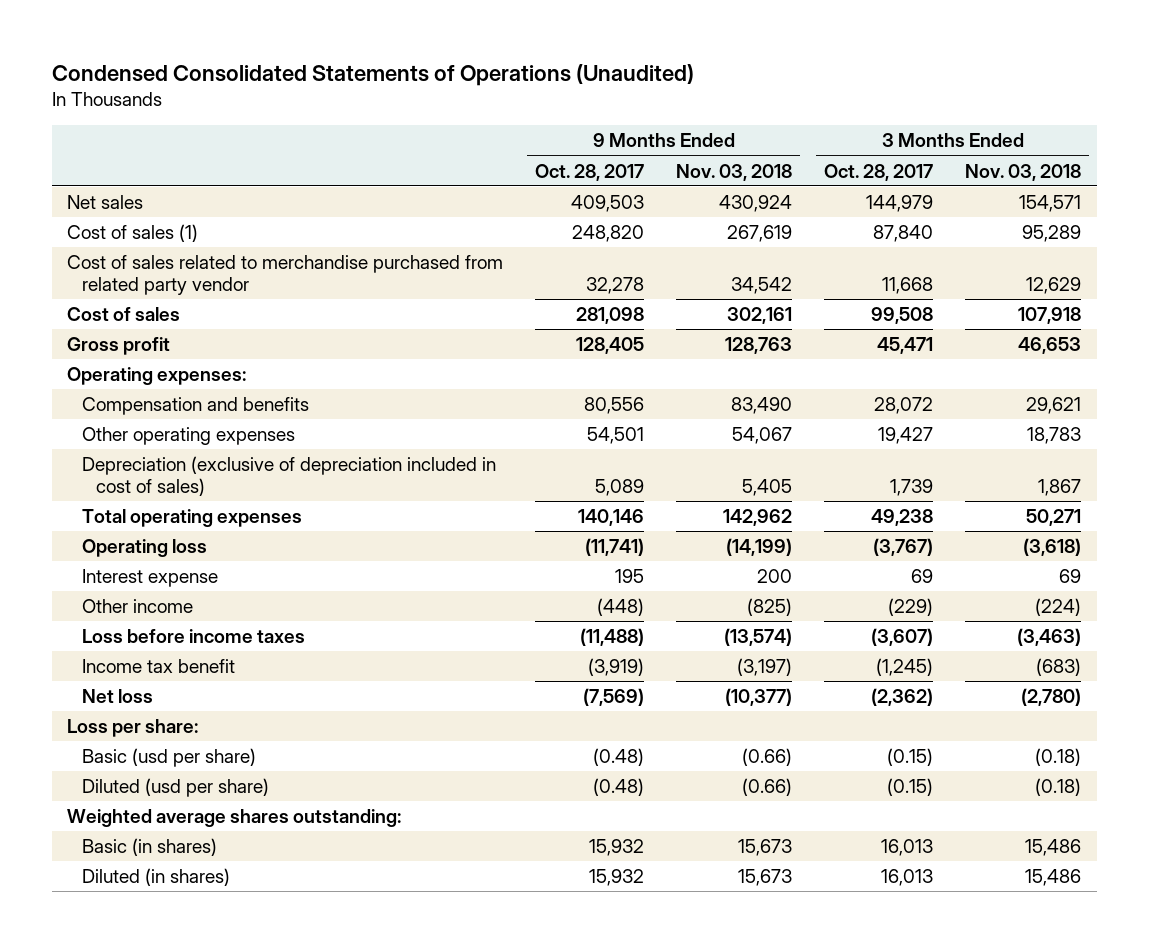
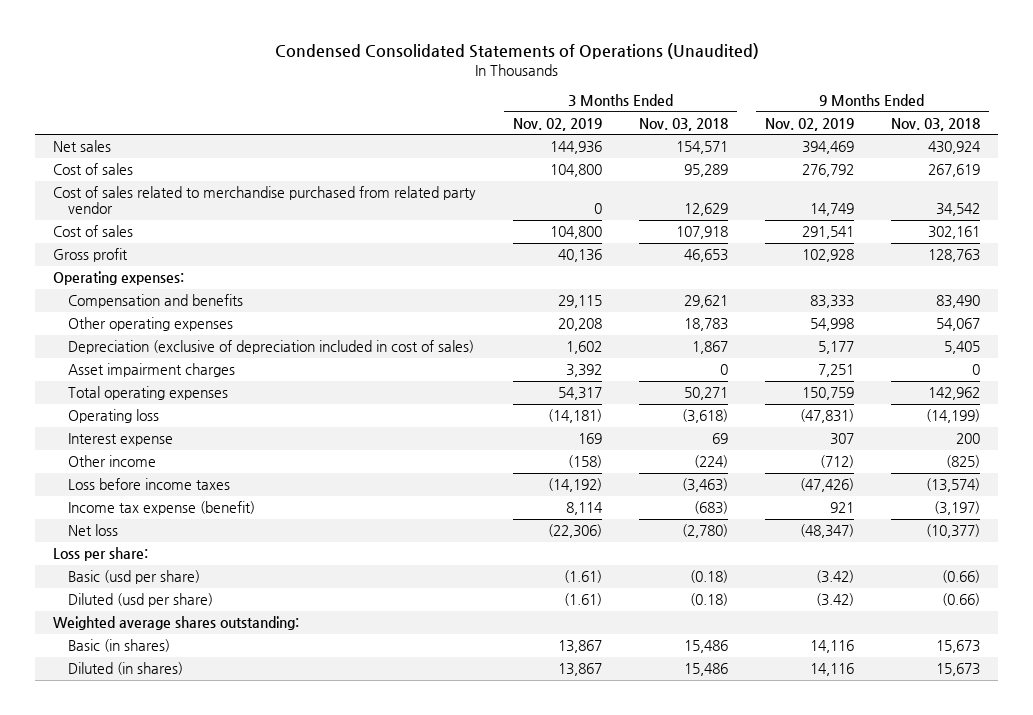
[535,163,645,181] Oct. 28, 2017 -> none
[824,163,934,181] Oct. 28, 2017 -> none
none -> [513,118,603,132] Nov. 02, 2019
none -> [764,118,854,132] Nov. 02, 2019
[67,224,199,243] Cost of sales (1) -> [53,163,134,176] Cost of sales
none -> [67,363,235,378] Asset impairment charges
[81,659,235,674] Income tax benefit -> [67,501,255,516] Income tax expense (benefit)

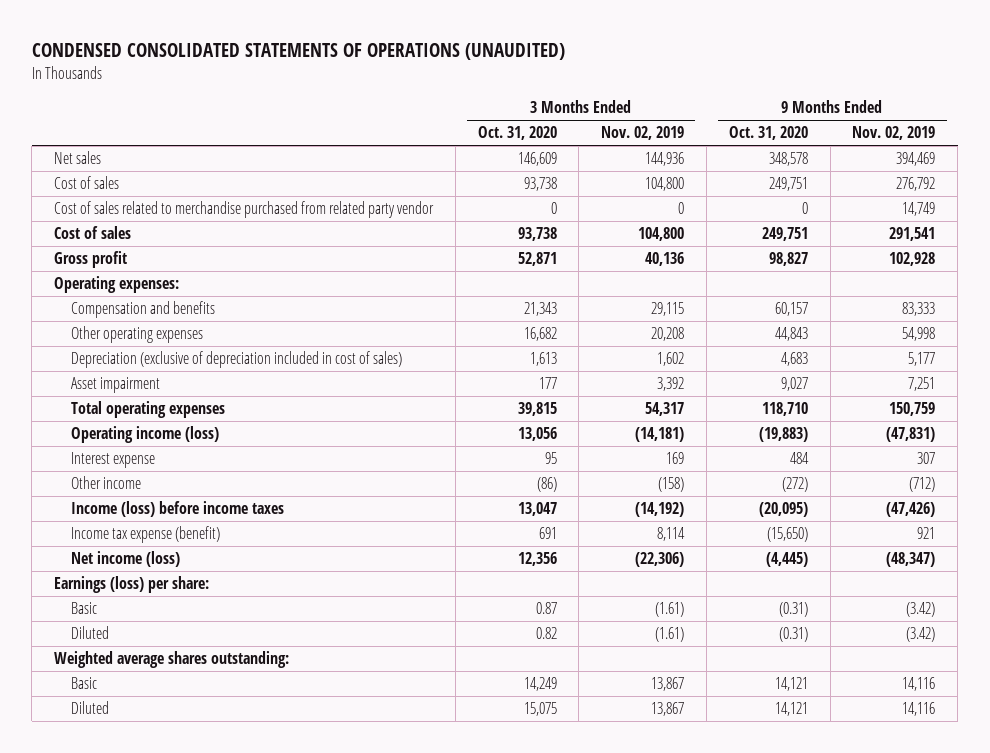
[274,43,759,60] Condensed Consolidated Statements of Operations (Unaudited) -> [31,42,565,60] CONDENSED CONSOLIDATED STATEMENTS OF OPERATIONS (UNAUDITED)
[639,118,729,132] Nov. 03, 2018 -> none
[890,118,980,132] Nov. 03, 2018 -> none
none -> [477,126,557,141] Oct. 31, 2020
none -> [728,126,808,141] Oct. 31, 2020
[67,363,235,378] Asset impairment charges -> [71,377,161,394] Asset impairment
[67,409,159,424] Operating loss -> [71,426,220,444] Operating income (loss)
[67,478,230,491] Loss before income taxes -> [71,501,285,518] Income (loss) before income taxes
[67,524,118,537] Net loss -> [71,551,181,568] Net income (loss)
[53,547,149,562] Loss per share: -> [54,576,210,594] Earnings (loss) per share:
[67,570,200,585] Basic (usd per share) -> [71,602,98,615] Basic
[67,593,213,608] Diluted (usd per share) -> [71,626,110,640] Diluted
[67,639,170,653] Basic (in shares) -> [71,677,98,690] Basic
[67,662,183,676] Diluted (in shares) -> [71,701,110,715] Diluted

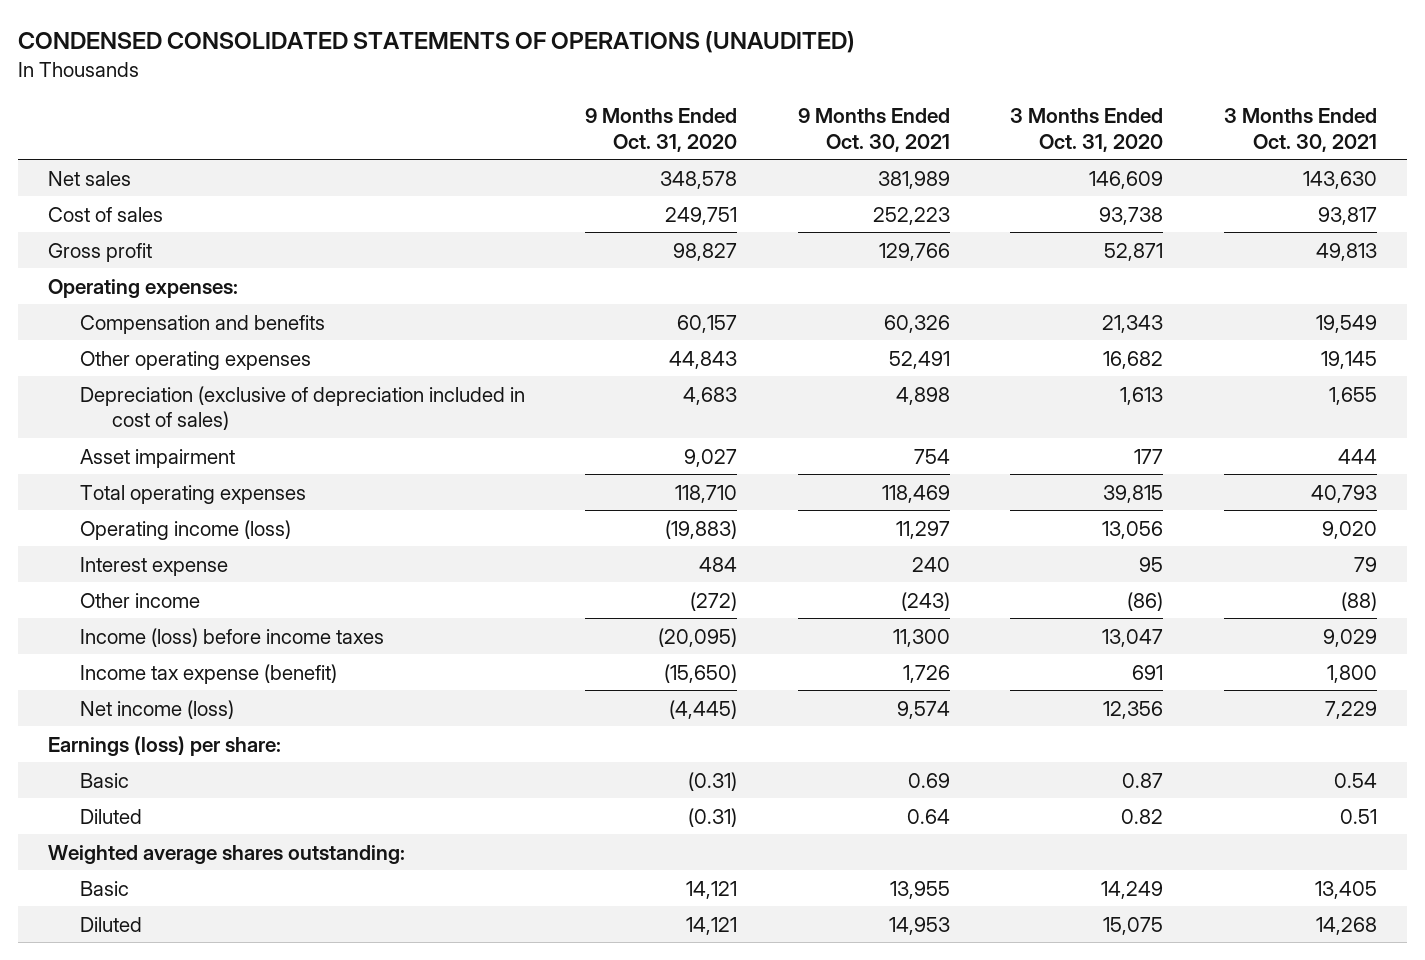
[601,126,685,141] Nov. 02, 2019 -> none
[852,126,936,141] Nov. 02, 2019 -> none
none -> [797,107,950,152] 9 Months Ended Oct. 30, 2021
none -> [1223,107,1377,152] 3 Months Ended Oct. 30, 2021
[54,201,435,219] Cost of sales related to merchandise purchased from related party vendor -> none
[54,226,132,240] Cost of sales -> none

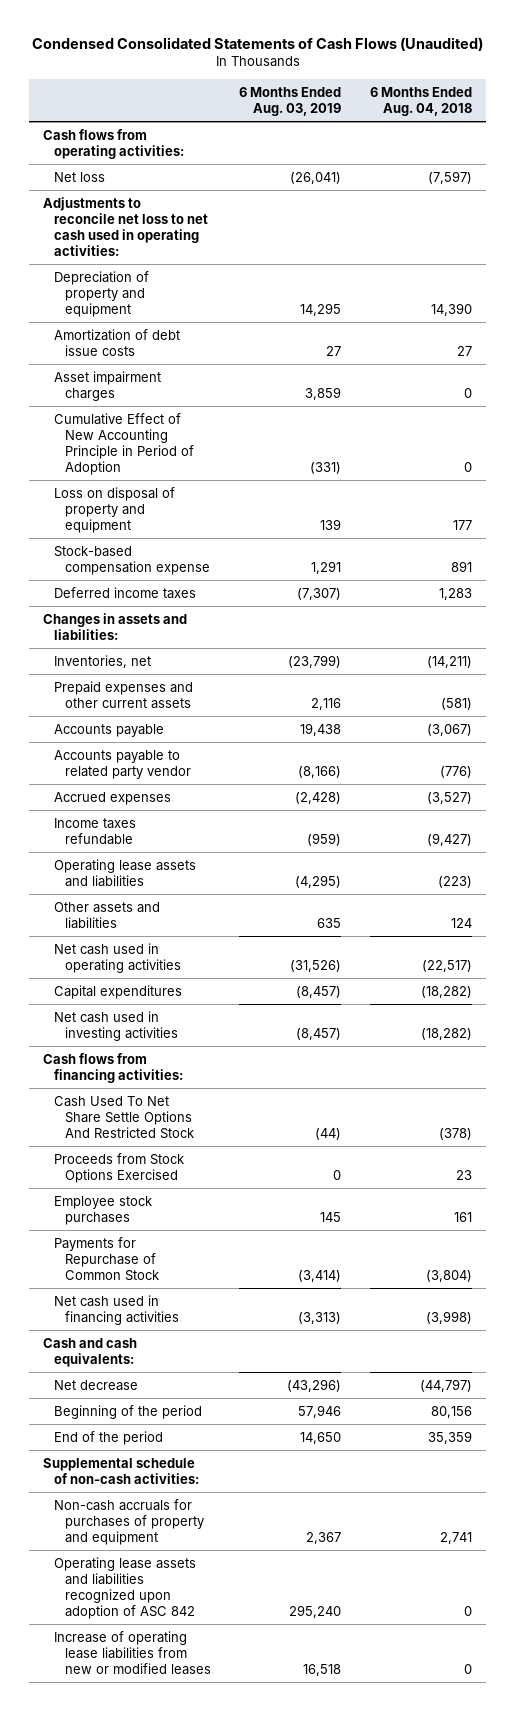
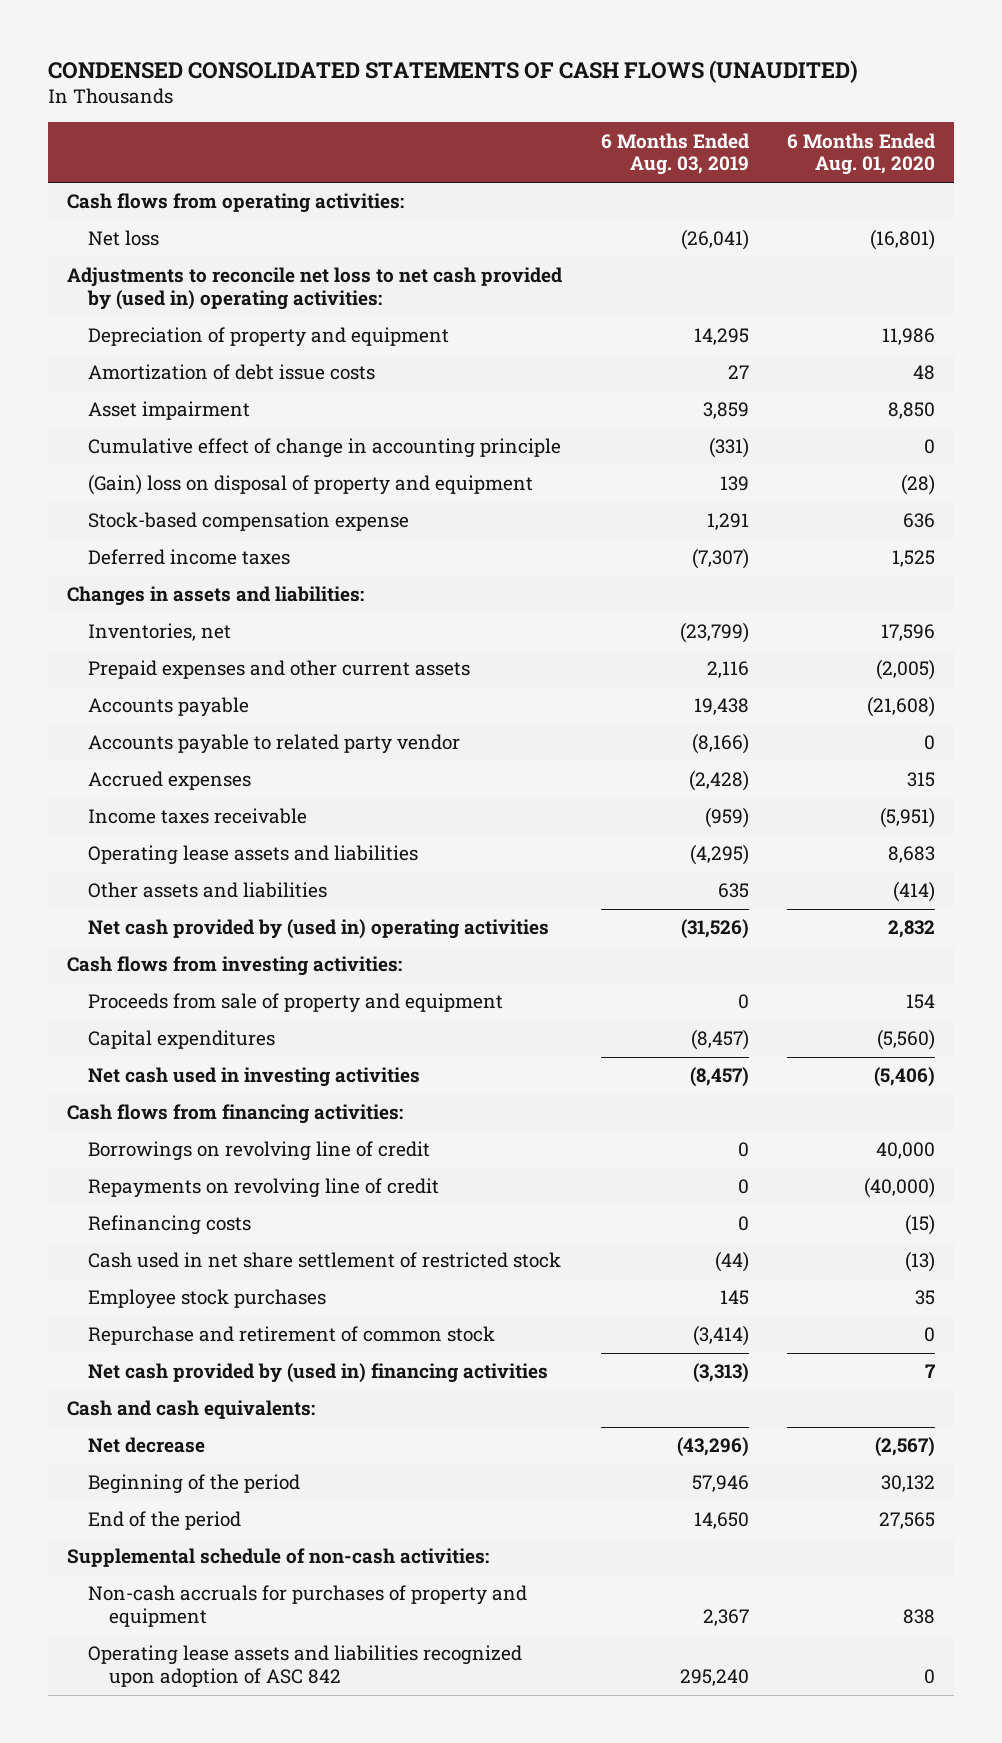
[31,36,483,51] Condensed Consolidated Statements of Cash Flows (Unaudited) -> [48,59,859,83] CONDENSED CONSOLIDATED STATEMENTS OF CASH FLOWS (UNAUDITED)
[369,86,472,116] 6 Months Ended Aug. 04, 2018 -> none
none -> [786,132,935,176] 6 Months Ended Aug. 01, 2020
[43,196,209,256] Adjustments to reconcile net loss to net cash used in operating activities: -> [67,267,563,310] Adjustments to reconcile net loss to net cash provided by (used in) operating activities:
[54,370,162,401] Asset impairment charges -> [88,401,251,421] Asset impairment
[54,412,194,475] Cumulative Effect of New Accounting Principle in Period of Adoption -> [88,438,562,459] Cumulative effect of change in accounting principle
[54,486,176,533] Loss on disposal of property and equipment -> [88,474,534,496] (Gain) loss on disposal of property and equipment
[54,817,137,845] Income taxes refundable -> [88,808,308,825] Income taxes receivable
[54,942,181,973] Net cash used in operating activities -> [88,919,550,940] Net cash provided by (used in) operating activities
none -> [67,956,403,977] Cash flows from investing activities:
none -> [88,993,504,1014] Proceeds from sale of property and equipment
[54,1152,185,1183] Proceeds from Stock Options Exercised -> none
none -> [88,1141,431,1162] Borrowings on revolving line of credit
none -> [88,1178,440,1199] Repayments on revolving line of credit
none -> [88,1215,252,1236] Refinancing costs
[54,1095,194,1139] Cash Used To Net Share Settle Options And Restricted Stock -> [88,1252,562,1269] Cash used in net share settlement of restricted stock
[54,1236,159,1281] Payments for Repurchase of Common Stock -> [88,1326,496,1346] Repurchase and retirement of common stock
[54,1294,179,1325] Net cash used in financing activities -> [88,1363,549,1384] Net cash provided by (used in) financing activities
[54,1630,211,1675] Increase of operating lease liabilities from new or modified leases -> none

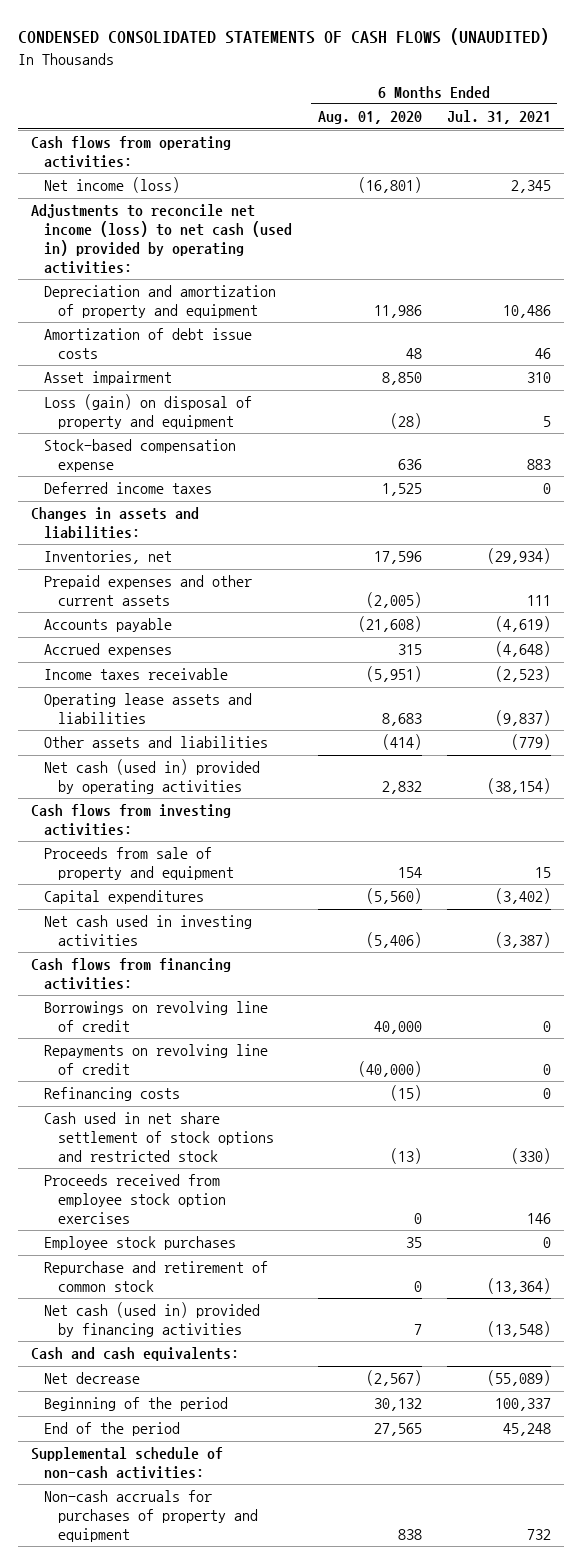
[600,132,749,176] 6 Months Ended Aug. 03, 2019 -> none
none -> [447,110,552,125] Jul. 31, 2021
[88,230,160,247] Net loss -> [44,177,181,194] Net income (loss)
[67,267,563,310] Adjustments to reconcile net loss to net cash provided by (used in) operating activities: -> [30,204,293,274] Adjustments to reconcile net income (loss) to net cash (used in) provided by operating activities:
[88,327,450,348] Depreciation of property and equipment -> [44,285,277,319] Depreciation and amortization of property and equipment
[88,438,562,459] Cumulative effect of change in accounting principle -> none
[88,474,534,496] (Gain) loss on disposal of property and equipment -> [44,394,253,430] Loss (gain) on disposal of property and equipment
[88,734,461,755] Accounts payable to related party vendor -> none
[88,919,550,940] Net cash provided by (used in) operating activities -> [44,759,261,795] Net cash (used in) provided by operating activities
[88,1252,562,1269] Cash used in net share settlement of restricted stock -> [44,1112,275,1162] Cash used in net share settlement of stock options and restricted stock
none -> [44,1174,227,1224] Proceeds received from employee stock option exercises
[88,1363,549,1384] Net cash provided by (used in) financing activities -> [44,1302,261,1338] Net cash (used in) provided by financing activities
[88,1645,523,1687] Operating lease assets and liabilities recognized upon adoption of ASC 842 -> none

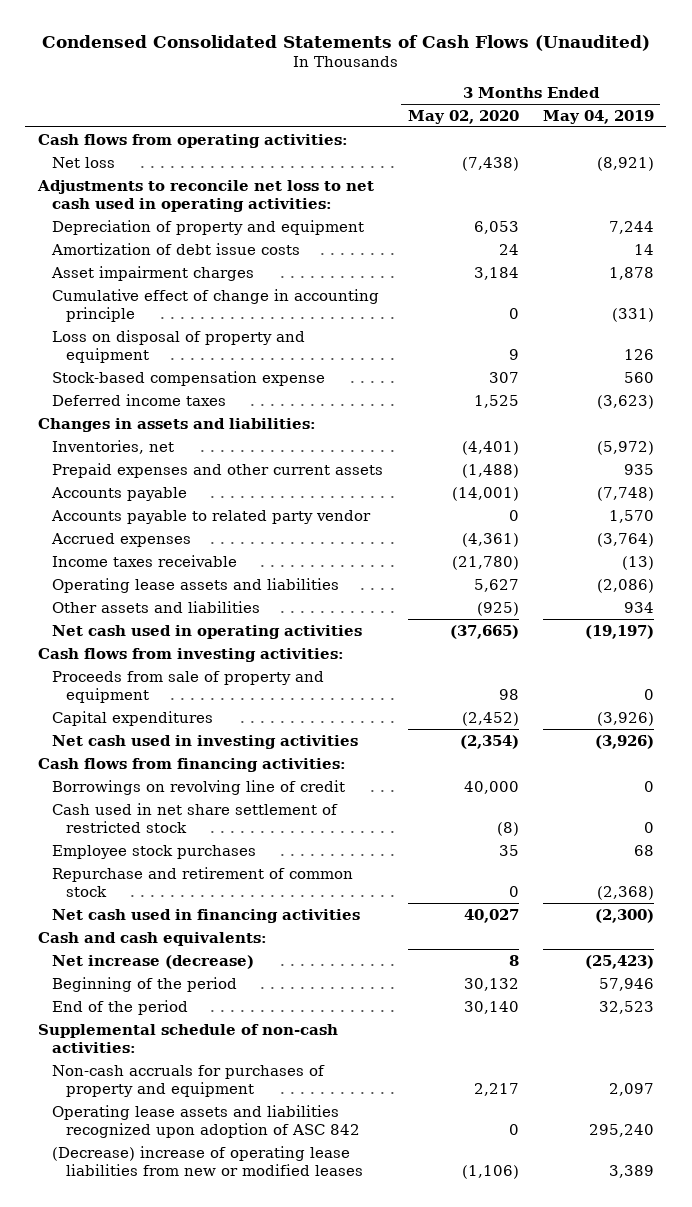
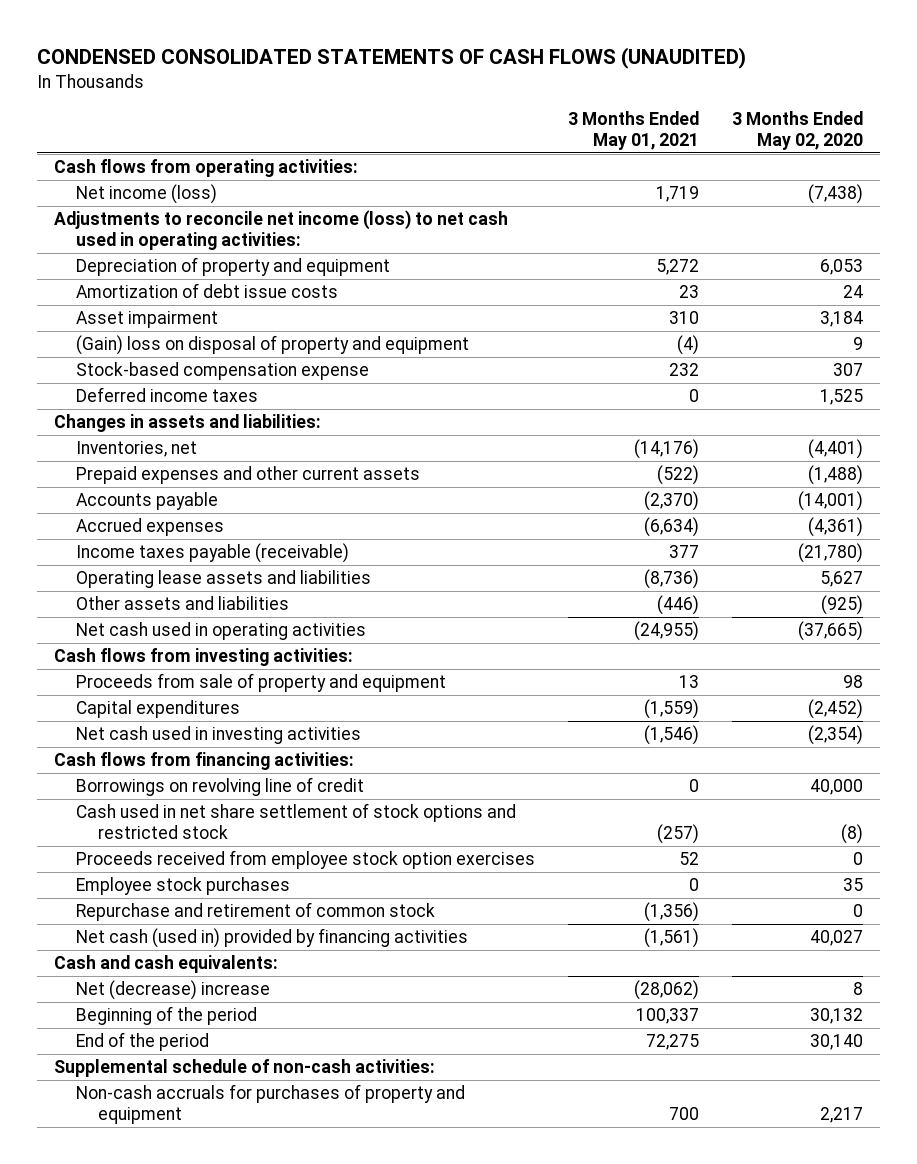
[41,34,650,51] Condensed Consolidated Statements of Cash Flows (Unaudited) -> [36,47,746,70] CONDENSED CONSOLIDATED STATEMENTS OF CASH FLOWS (UNAUDITED)
[543,109,655,124] May 04, 2019 -> none
none -> [567,111,699,151] 3 Months Ended May 01, 2021
[51,156,115,168] Net loss -> [75,184,217,205] Net income (loss)
[36,179,374,213] Adjustments to reconcile net loss to net cash used in operating activities: -> [53,210,508,251] Adjustments to reconcile net income (loss) to net cash used in operating activities:
[51,288,379,323] Cumulative effect of change in accounting principle -> none
[50,265,254,281] Asset impairment charges -> [75,311,218,329] Asset impairment
[51,329,305,364] Loss on disposal of property and equipment -> [75,335,469,356] (Gain) loss on disposal of property and equipment
[50,509,371,524] Accounts payable to related party vendor -> none
[51,554,237,567] Income taxes receivable -> [75,543,349,564] Income taxes payable (receivable)
[51,802,338,834] Cash used in net share settlement of restricted stock -> [75,803,516,840] Cash used in net share settlement of stock options and restricted stock
none -> [75,850,535,870] Proceeds received from employee stock option exercises
[51,908,360,923] Net cash used in financing activities -> [75,928,468,949] Net cash (used in) provided by financing activities
[51,954,254,969] Net increase (decrease) -> [75,980,270,1001] Net (decrease) increase
[51,1104,361,1139] Operating lease assets and liabilities recognized upon adoption of ASC 842 -> none
[51,1145,364,1177] (Decrease) increase of operating lease liabilities from new or modified leases -> none

